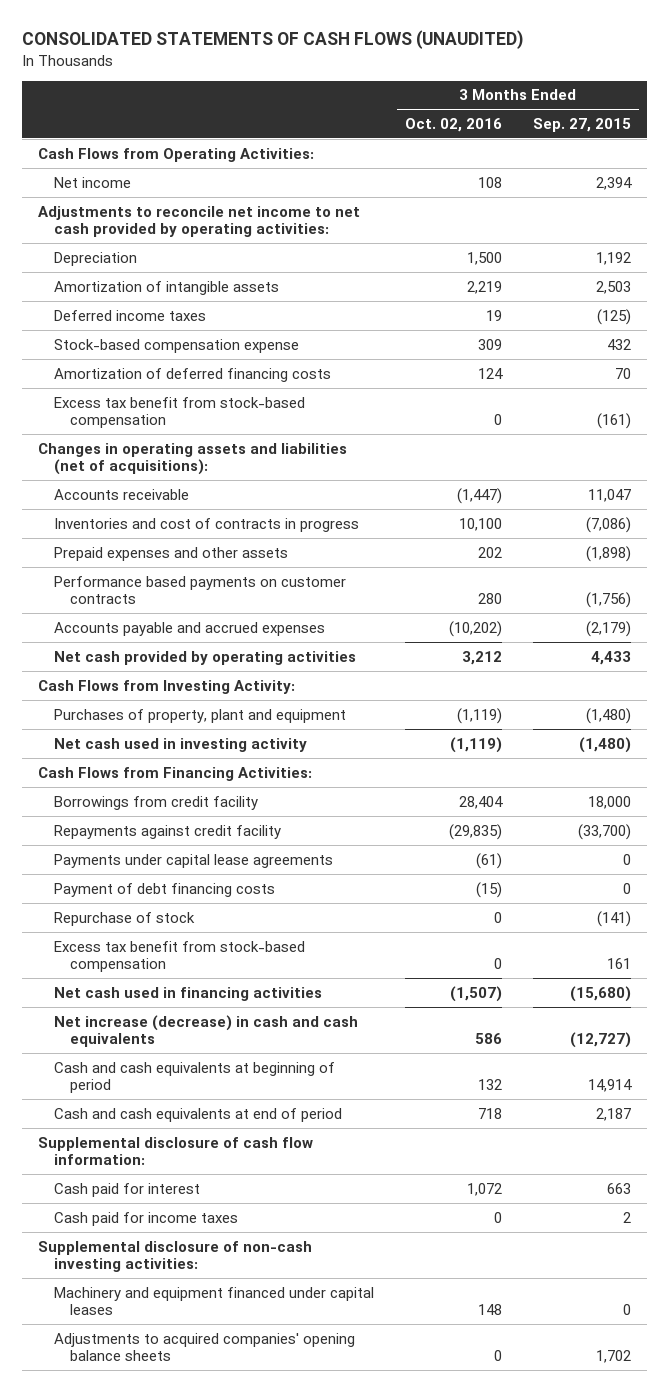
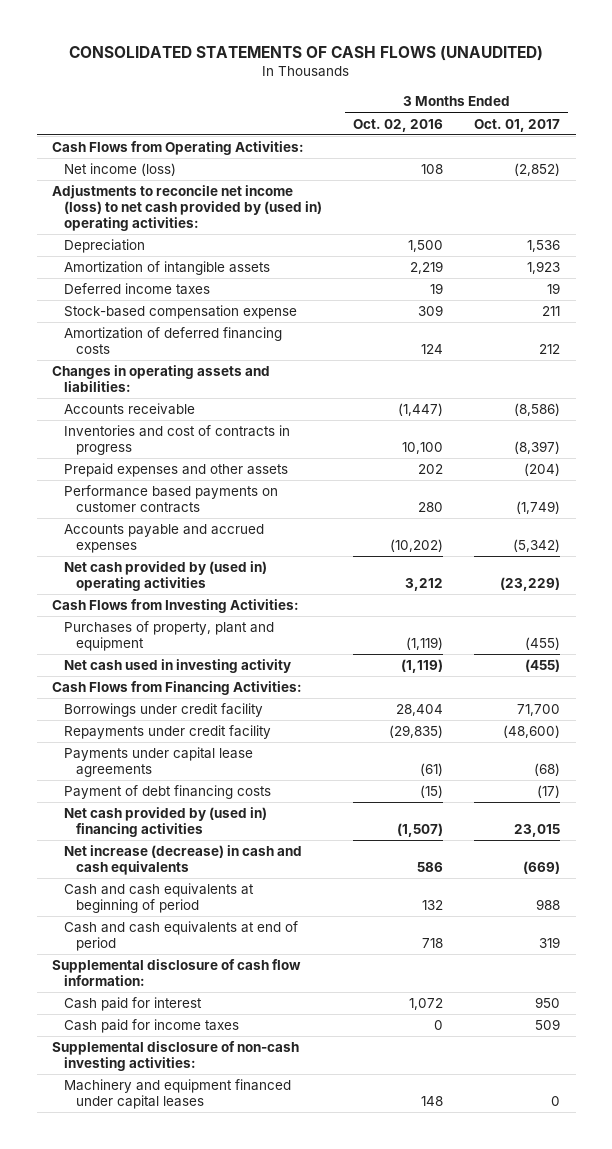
[533,117,632,132] Sep. 27, 2015 -> none
none -> [474,118,561,132] Oct. 01, 2017
[53,176,131,188] Net income -> [64,163,177,177] Net income (loss)
[37,205,360,238] Adjustments to reconcile net income to net cash provided by operating activities: -> [52,185,323,231] Adjustments to reconcile net income (loss) to net cash provided by (used in) operating activities:
[53,396,305,429] Excess tax benefit from stock-based compensation -> none
[37,442,347,476] Changes in operating assets and liabilities (net of acquisitions): -> [52,365,271,392] Changes in operating assets and liabilities:
[53,650,356,665] Net cash provided by operating activities -> [64,561,268,591] Net cash provided by (used in) operating activities
[37,679,295,694] Cash Flows from Investing Activity: -> [52,599,300,614] Cash Flows from Investing Activities:
[53,795,258,810] Borrowings from credit facility -> [64,703,264,718] Borrowings under credit facility
[53,824,281,839] Repayments against credit facility -> [64,725,272,740] Repayments under credit facility
[53,911,195,926] Repurchase of stock -> none
[53,940,305,973] Excess tax benefit from stock-based compensation -> none
[53,986,322,1001] Net cash used in financing activities -> [64,807,268,837] Net cash provided by (used in) financing activities
[53,1332,355,1362] Adjustments to acquired companies' opening balance sheets -> none

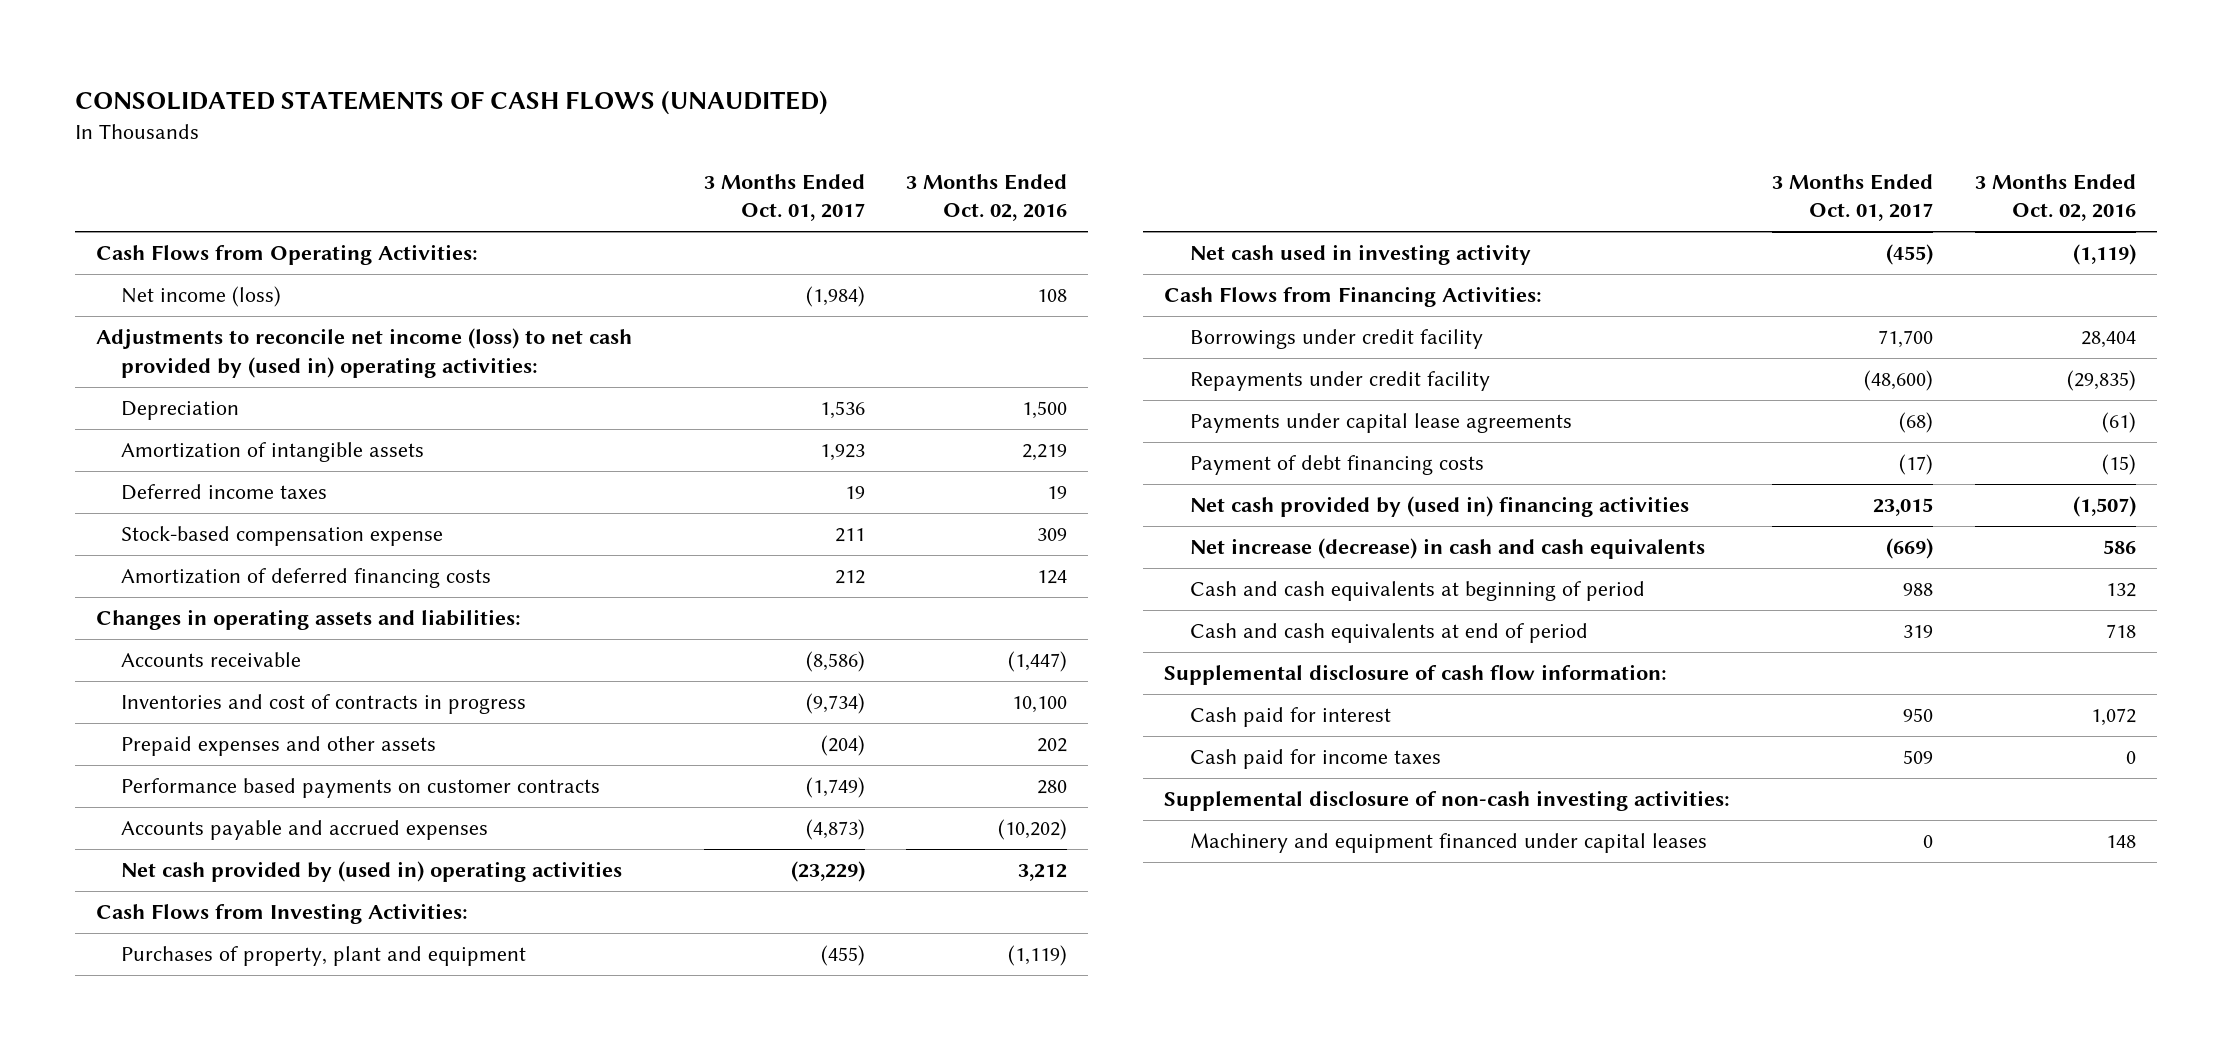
[514,163,561,177] (2,852) -> [805,286,865,308] (1,984)
[514,440,561,454] (8,397) -> [805,693,865,715] (9,734)
[513,538,561,552] (5,342) -> [805,819,865,841] (4,873)

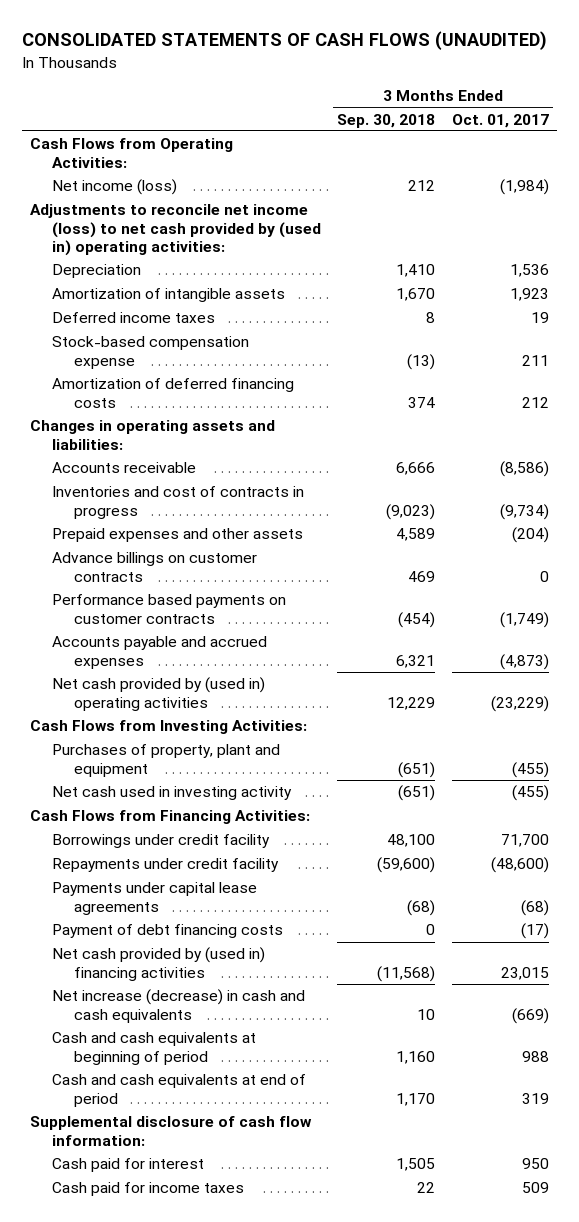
[906,174,1068,222] 3 Months Ended Oct. 02, 2016 -> none
none -> [337,113,436,128] Sep. 30, 2018
none -> [52,552,258,582] Advance billings on customer contracts
[1164,790,1731,812] Supplemental disclosure of non-cash investing activities: -> none
[1189,833,1707,854] Machinery and equipment financed under capital leases -> none

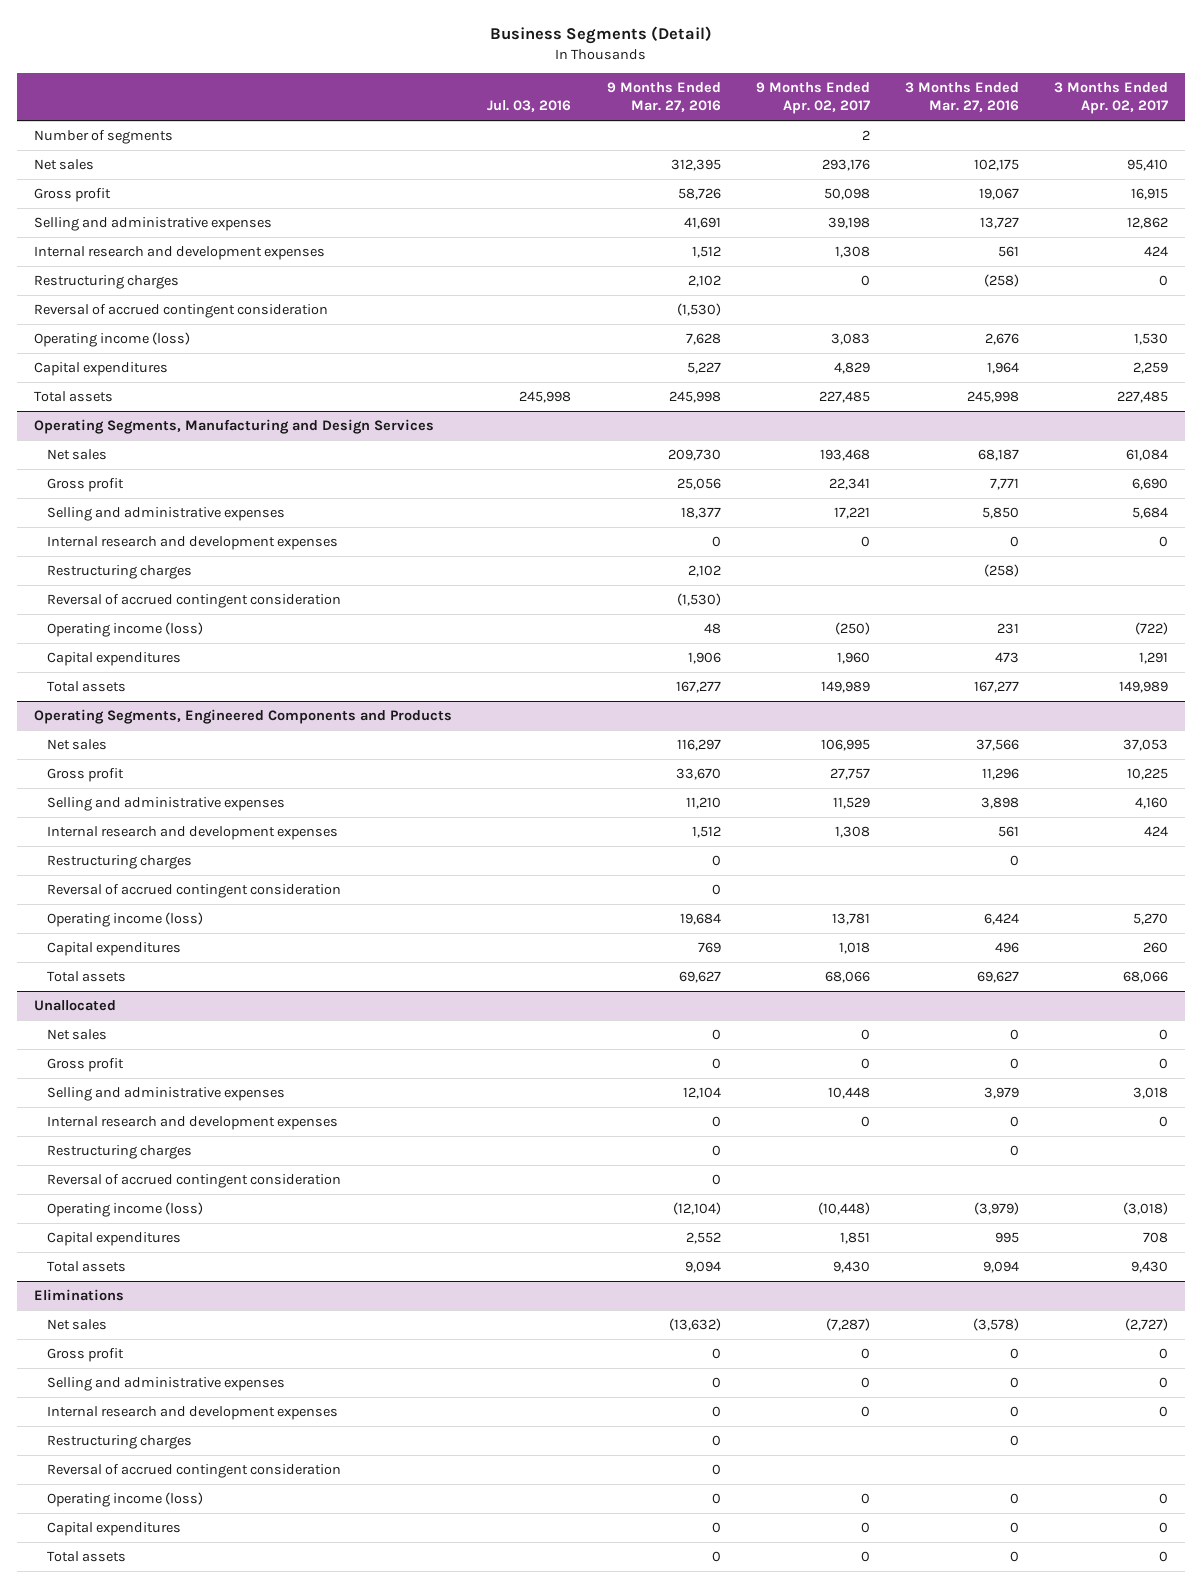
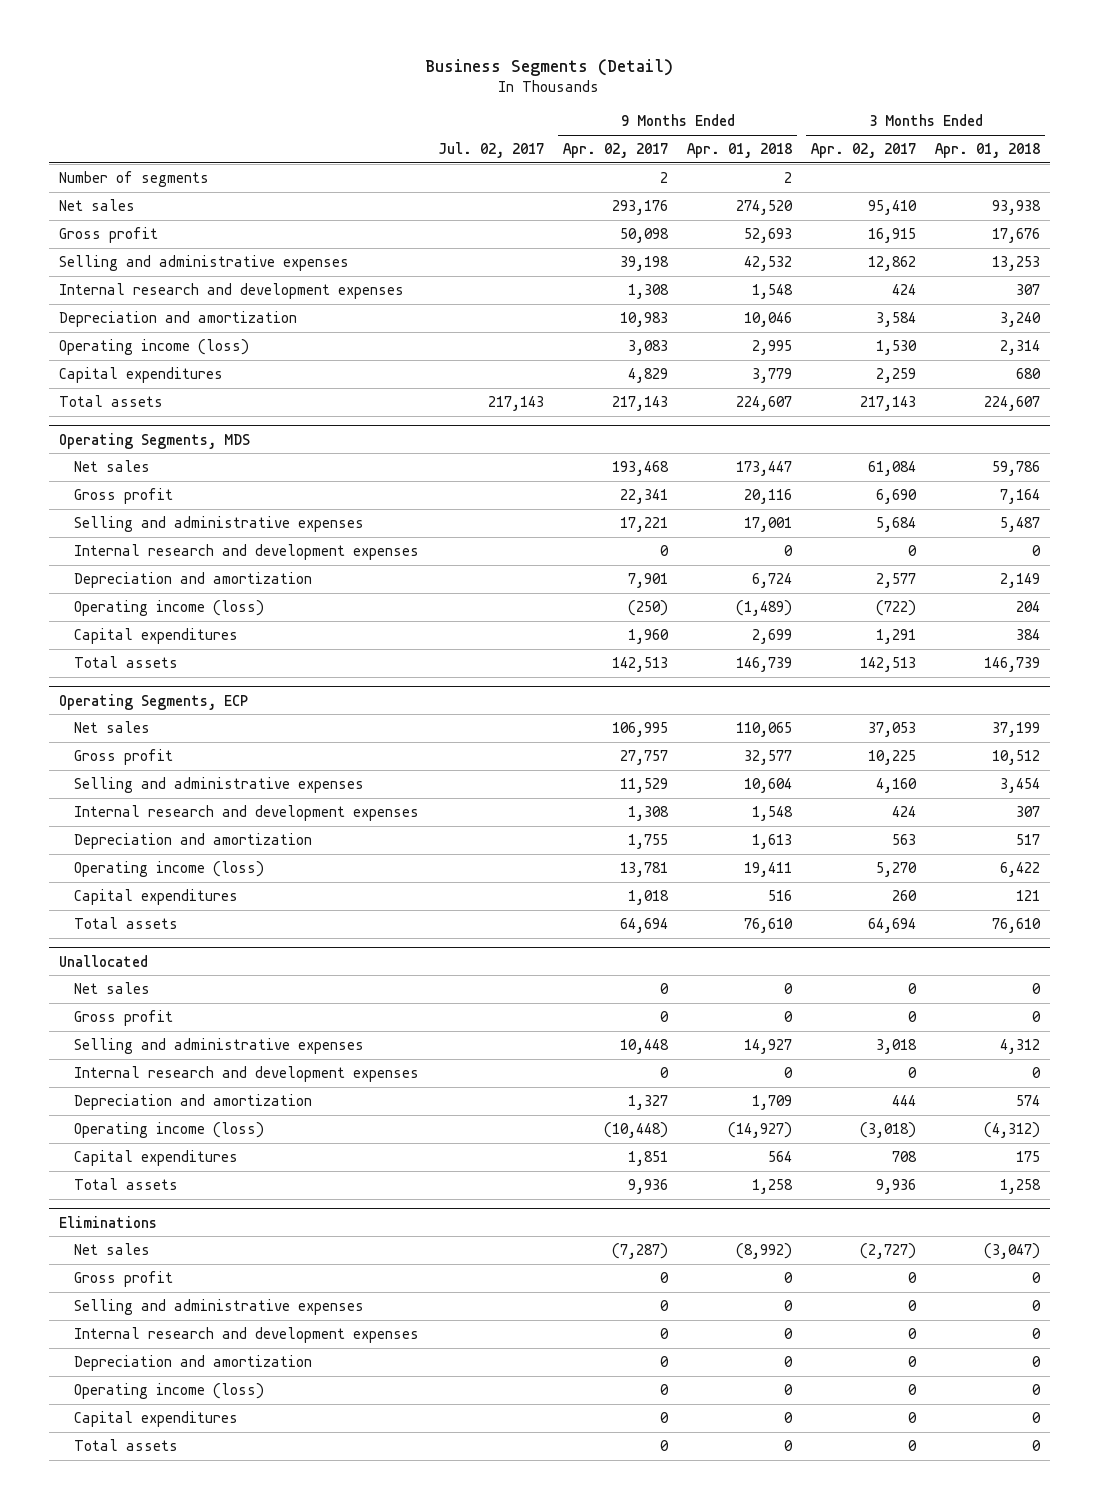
[487,100,572,113] Jul. 03, 2016 -> none
[606,82,721,113] 9 Months Ended Mar. 27, 2016 -> none
[904,82,1019,113] 3 Months Ended Mar. 27, 2016 -> none
none -> [437,141,544,158] Jul. 02, 2017
none -> [687,142,793,158] Apr. 01, 2018
none -> [935,142,1041,158] Apr. 01, 2018
[34,275,180,290] Restructuring charges -> none
[34,304,329,319] Reversal of accrued contingent consideration -> none
none -> [58,310,297,327] Depreciation and amortization
[34,419,435,435] Operating Segments, Manufacturing and Design Services -> none
[818,391,870,404] 227,485 -> [612,395,669,411] 217,143
[1116,391,1168,404] 227,485 -> [860,395,917,411] 217,143
none -> [58,432,250,449] Operating Segments, MDS
[46,565,192,580] Restructuring charges -> none
[46,594,341,609] Reversal of accrued contingent consideration -> none
none -> [73,571,312,588] Depreciation and amortization
[34,709,453,725] Operating Segments, Engineered Components and Products -> none
[820,681,870,694] 149,989 -> [612,656,669,672] 142,513
[1118,681,1168,694] 149,989 -> [860,656,917,672] 142,513
none -> [58,693,248,710] Operating Segments, ECP
[46,855,192,870] Restructuring charges -> none
[46,884,341,899] Reversal of accrued contingent consideration -> none
none -> [73,832,312,849] Depreciation and amortization
[824,971,870,984] 68,066 -> [620,917,669,933] 64,694
[1122,971,1168,984] 68,066 -> [868,917,917,933] 64,694
[46,1145,192,1160] Restructuring charges -> none
[46,1174,341,1189] Reversal of accrued contingent consideration -> none
none -> [73,1093,312,1110] Depreciation and amortization
[832,1261,870,1274] 9,430 -> [628,1178,669,1194] 9,936
[1130,1261,1168,1274] 9,430 -> [876,1178,917,1194] 9,936
[46,1435,192,1450] Restructuring charges -> none
[46,1464,341,1479] Reversal of accrued contingent consideration -> none
none -> [73,1354,312,1371] Depreciation and amortization

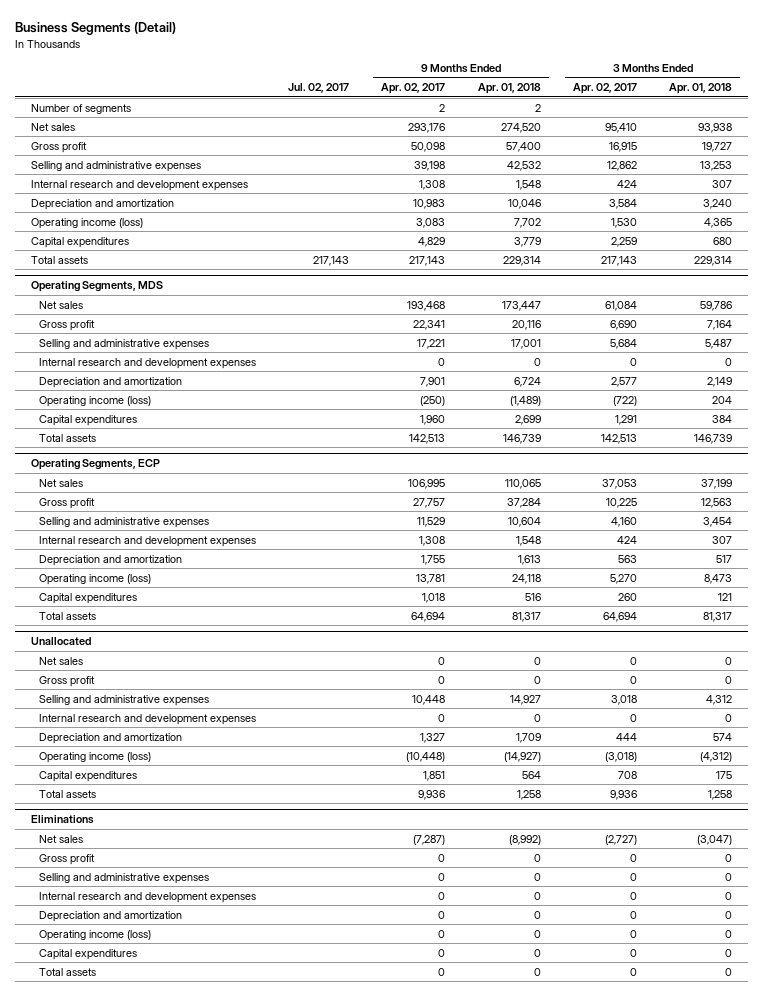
[744,227,793,243] 52,693 -> [505,141,541,152] 57,400
[992,227,1041,243] 17,676 -> [702,141,733,152] 19,727
[752,339,793,355] 2,995 -> [513,217,541,228] 7,702
[1000,339,1041,355] 2,314 -> [704,217,733,228] 4,365
[736,395,793,411] 224,607 -> [502,255,541,266] 229,314
[984,395,1041,411] 224,607 -> [694,255,733,266] 229,314
[744,749,793,765] 32,577 -> [506,497,541,508] 37,284
[992,749,1041,765] 10,512 -> [701,497,733,508] 12,563
[744,861,793,877] 19,411 -> [511,573,541,584] 24,118
[1000,861,1041,877] 6,422 -> [704,573,733,584] 8,473
[744,917,794,933] 76,610 -> [511,611,541,622] 81,317
[992,917,1042,933] 76,610 -> [703,611,733,622] 81,317

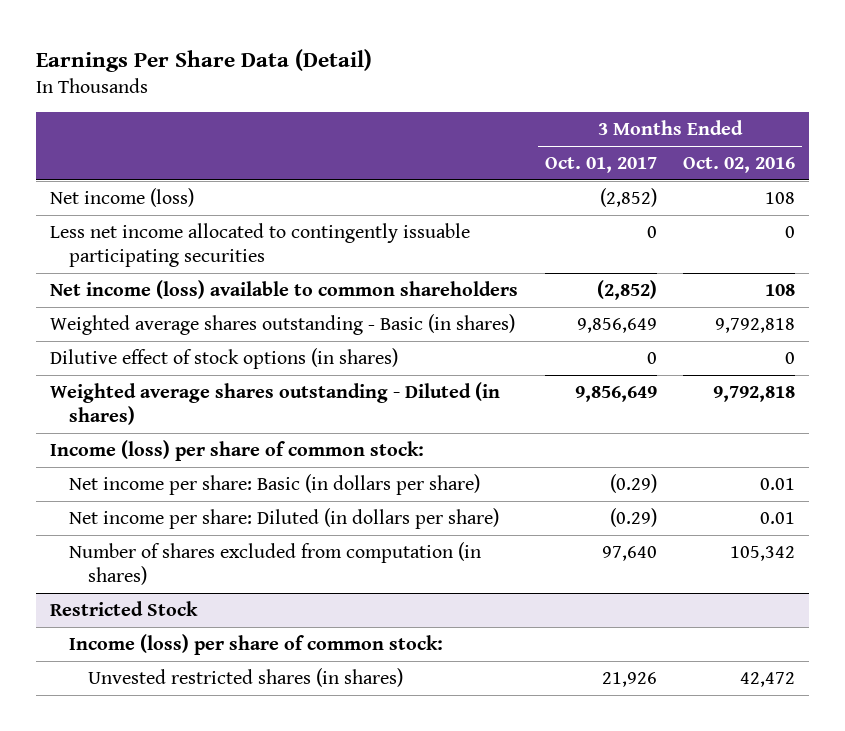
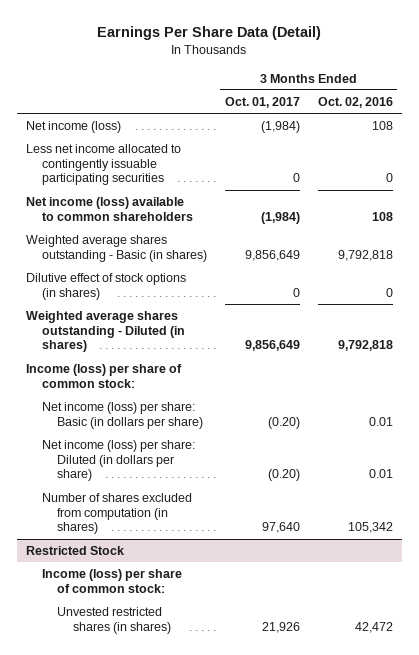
[599,187,657,207] (2,852) -> [260,121,300,134] (1,984)
[596,279,657,300] (2,852) -> [260,211,300,224] (1,984)
[68,473,480,495] Net income per share: Basic (in dollars per share) -> [41,402,204,429] Net income (loss) per share: Basic (in dollars per share)
[609,473,657,493] (0.29) -> [267,416,300,429] (0.20)
[68,507,499,529] Net income per share: Diluted (in dollars per share) -> [41,440,195,482] Net income (loss) per share: Diluted (in dollars per share)
[609,507,657,527] (0.29) -> [267,469,300,482] (0.20)

